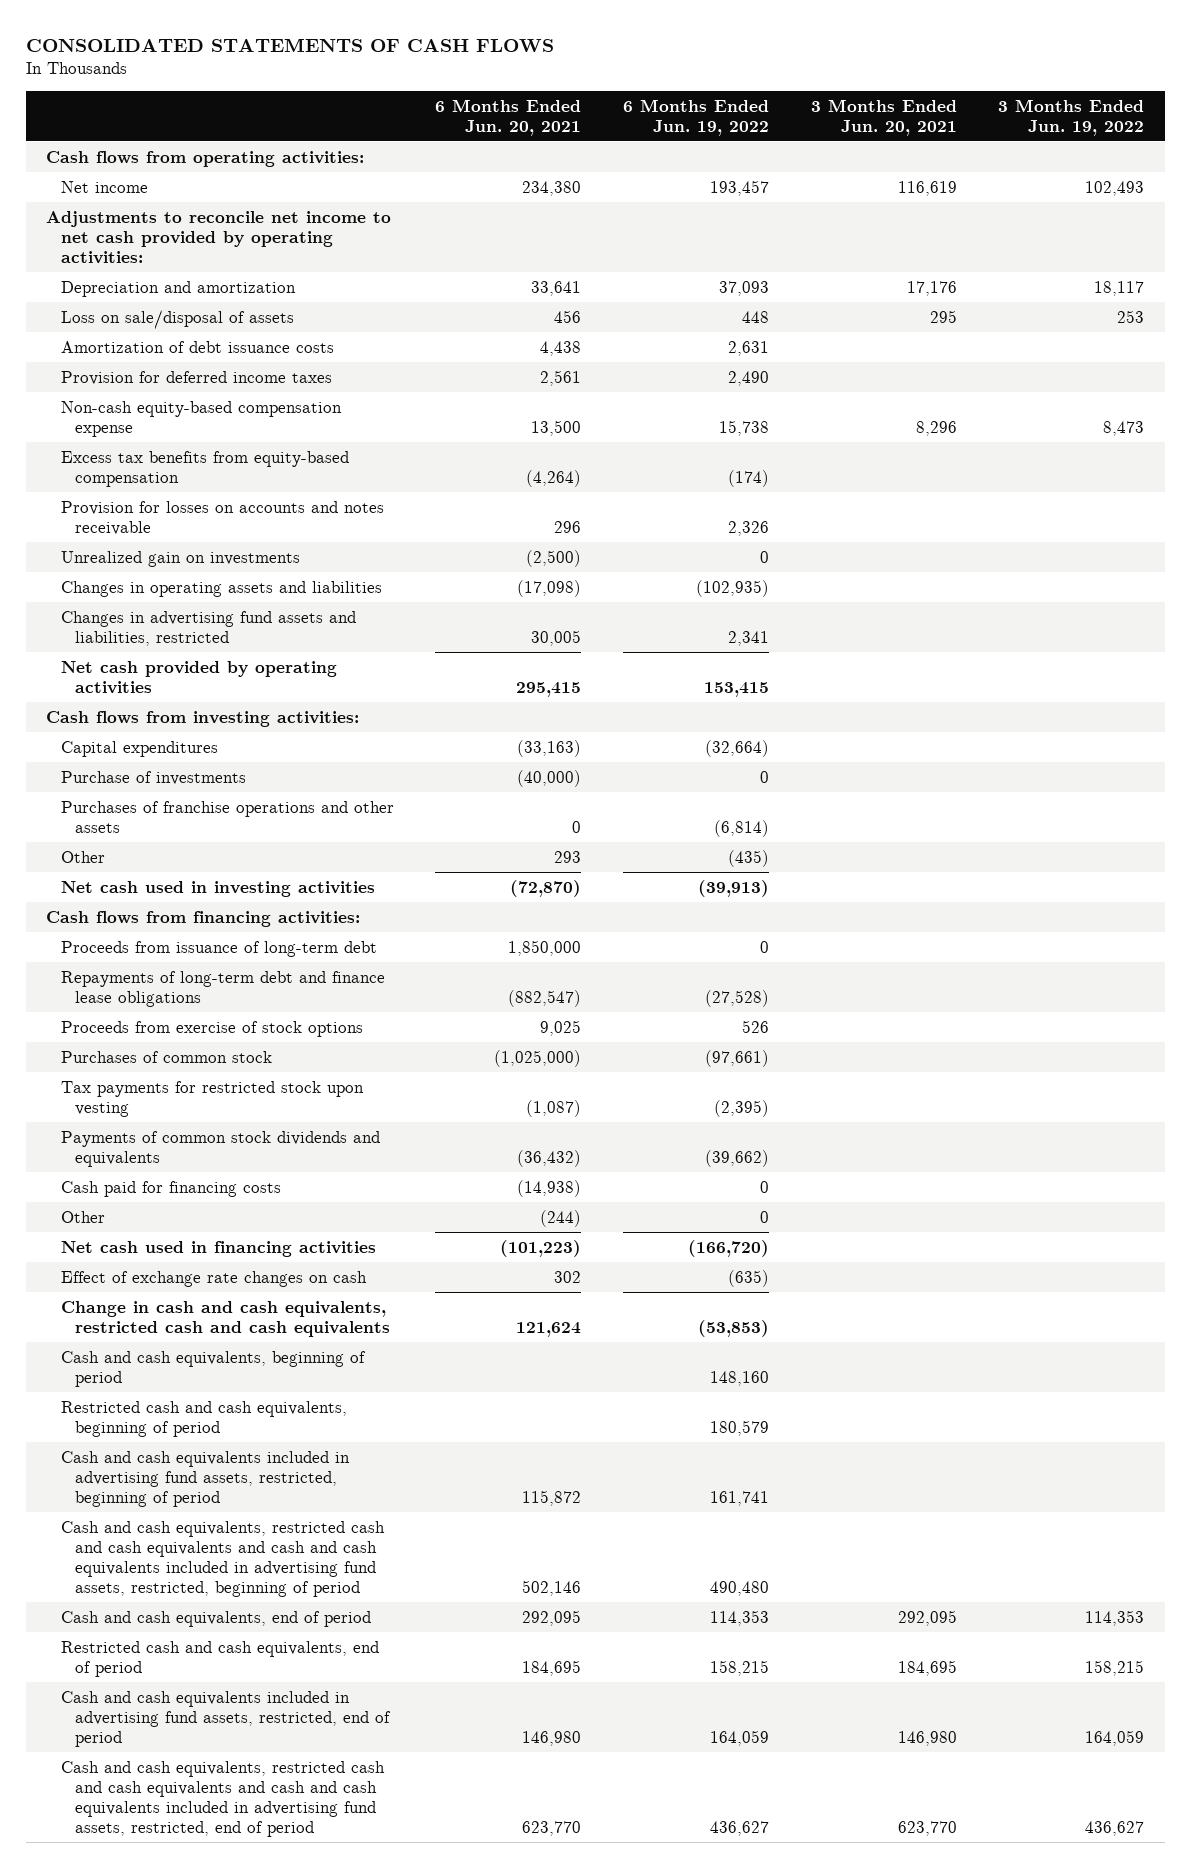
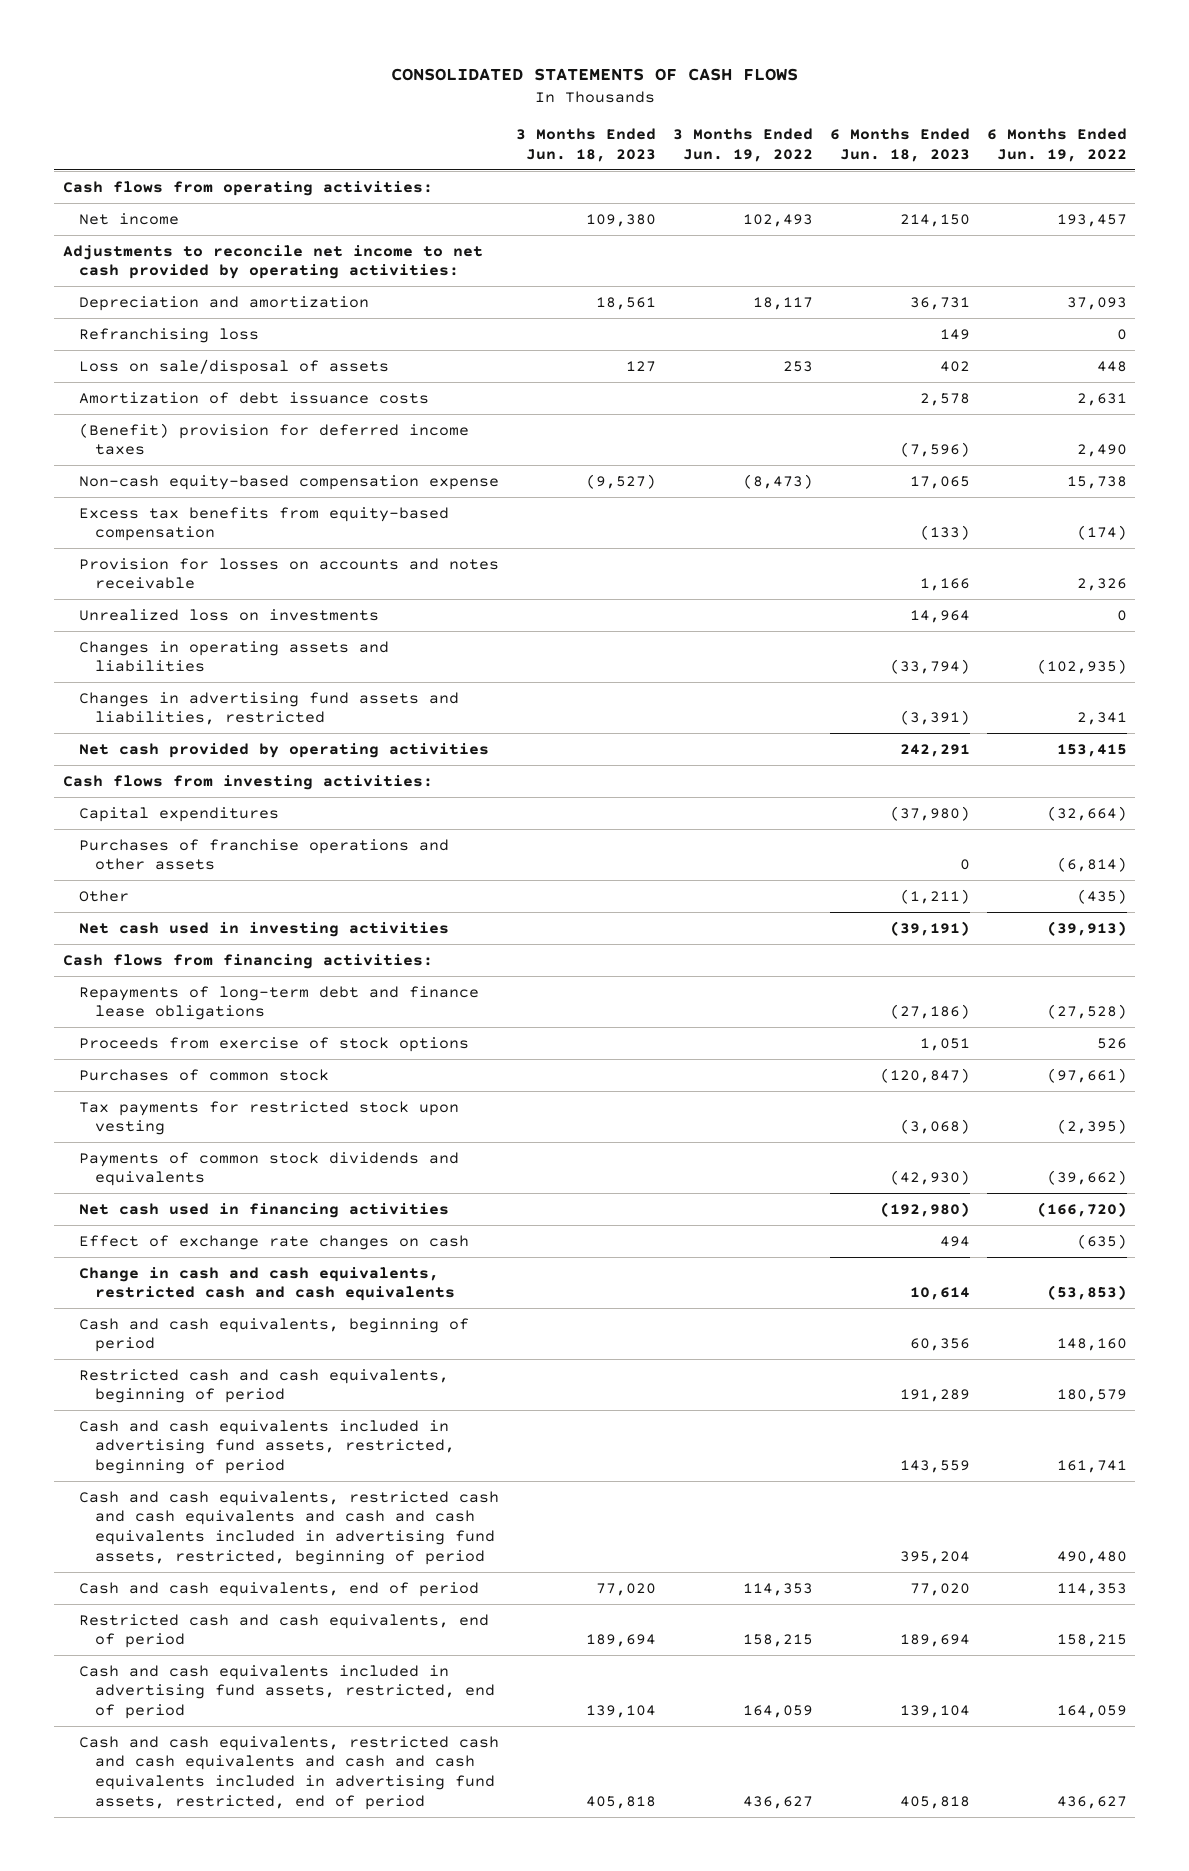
[435,98,582,136] 6 Months Ended Jun. 20, 2021 -> none
[810,98,957,136] 3 Months Ended Jun. 20, 2021 -> none
none -> [515,128,656,162] 3 Months Ended Jun. 18, 2023
none -> [829,128,970,162] 6 Months Ended Jun. 18, 2023
none -> [78,327,259,343] Refranchising loss
[60,370,332,385] Provision for deferred income taxes -> [78,422,469,456] (Benefit) provision for deferred income taxes
[1103,420,1145,436] 8,473 -> [742,473,813,489] (8,473)
[60,550,300,567] Unrealized gain on investments -> [78,608,379,621] Unrealized loss on investments
[60,770,246,785] Purchase of investments -> none
[60,940,377,957] Proceeds from issuance of long-term debt -> none
[60,1180,281,1197] Cash paid for financing costs -> none
[60,1210,105,1223] Other -> none

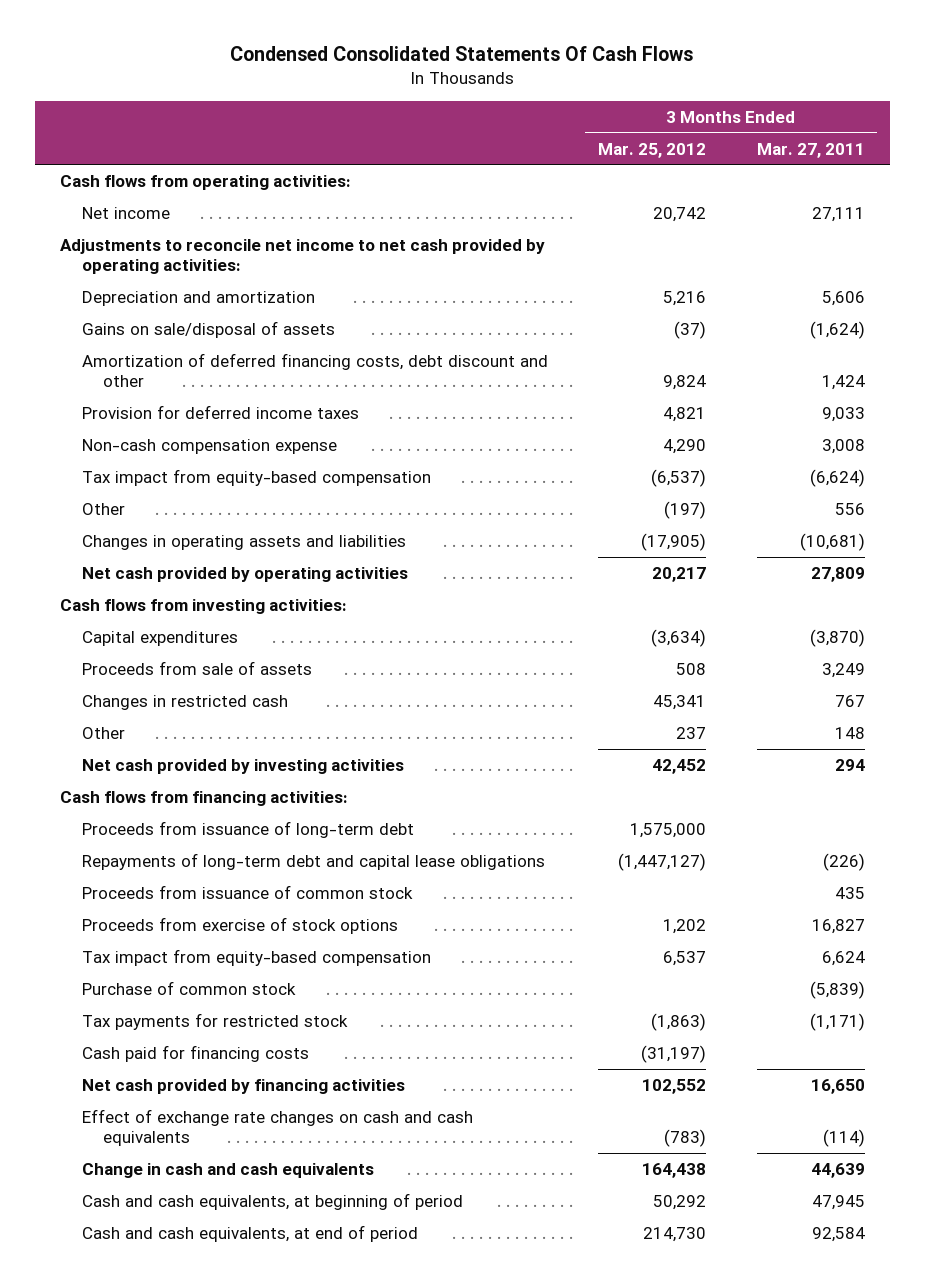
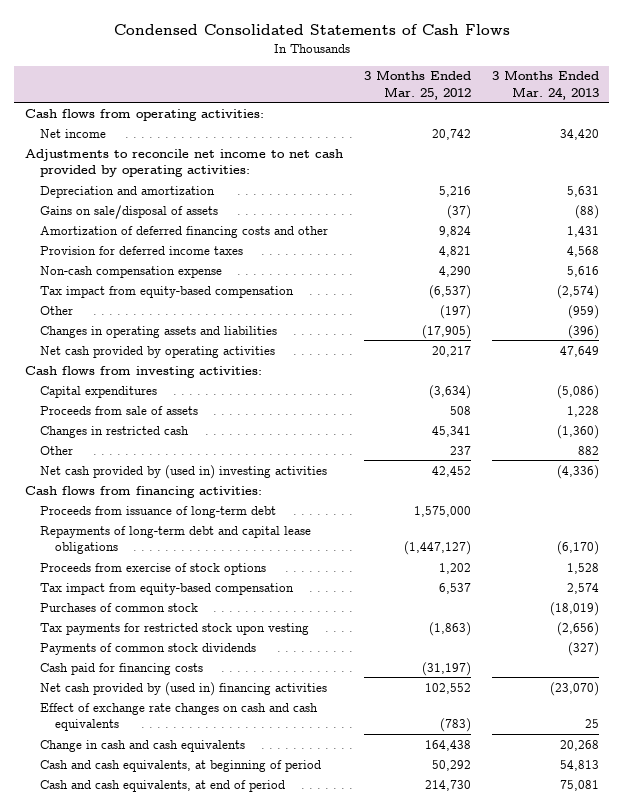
[230,46,694,62] Condensed Consolidated Statements Of Cash Flows -> [113,23,510,35] Condensed Consolidated Statements of Cash Flows
[756,142,865,158] Mar. 27, 2011 -> none
none -> [491,70,599,100] 3 Months Ended Mar. 24, 2013
[81,352,548,388] Amortization of deferred financing costs, debt discount and other -> [40,225,329,238] Amortization of deferred financing costs and other
[81,758,404,774] Net cash provided by investing activities -> [40,464,328,479] Net cash provided by (used in) investing activities
[81,884,413,899] Proceeds from issuance of common stock -> none
[81,980,296,995] Purchase of common stock -> [40,602,199,612] Purchases of common stock
[81,1012,348,1030] Tax payments for restricted stock -> [40,622,310,635] Tax payments for restricted stock upon vesting
none -> [40,642,257,655] Payments of common stock dividends
[81,1078,405,1094] Net cash provided by financing activities -> [40,681,328,696] Net cash provided by (used in) financing activities

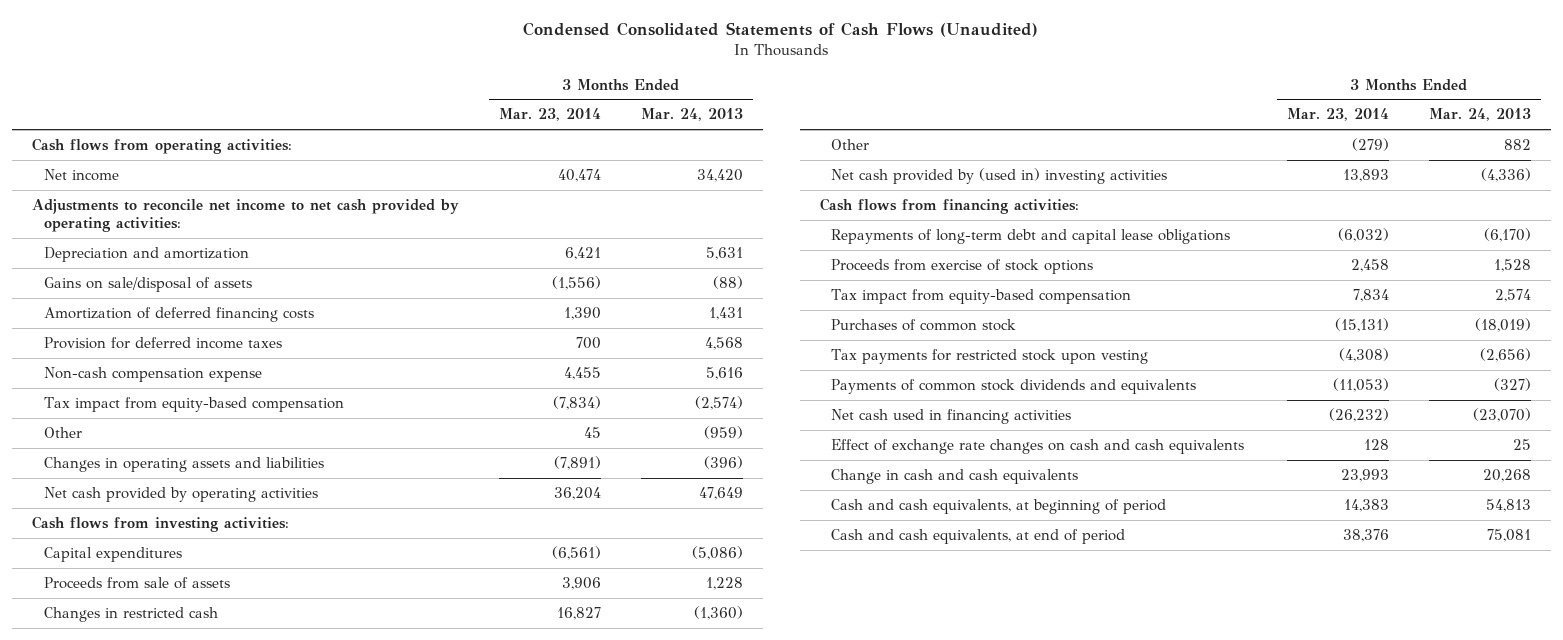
[113,23,510,35] Condensed Consolidated Statements of Cash Flows -> [523,22,1039,38] Condensed Consolidated Statements of Cash Flows (Unaudited)
[363,70,471,100] 3 Months Ended Mar. 25, 2012 -> none
none -> [499,108,602,122] Mar. 23, 2014
[40,225,329,238] Amortization of deferred financing costs and other -> [43,306,314,322] Amortization of deferred financing costs
[40,505,277,518] Proceeds from issuance of long-term debt -> none
[40,662,204,675] Cash paid for financing costs -> none
[40,642,257,655] Payments of common stock dividends -> [831,378,1197,394] Payments of common stock dividends and equivalents
[40,681,328,696] Net cash provided by (used in) financing activities -> [831,408,1072,424] Net cash used in financing activities

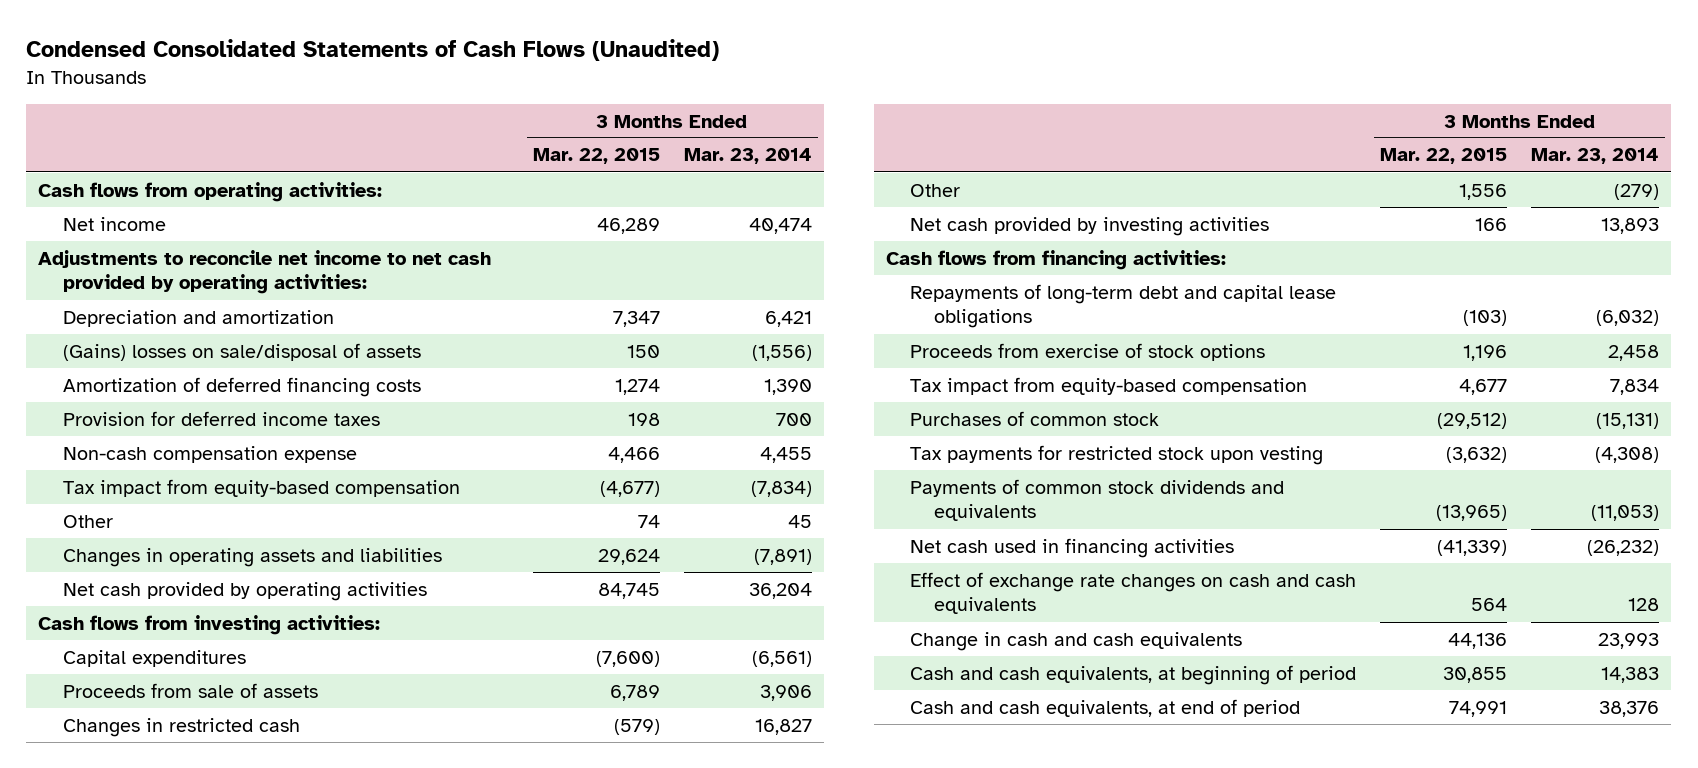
[640,108,743,122] Mar. 24, 2013 -> none
none -> [532,148,660,165] Mar. 22, 2015
[43,276,252,292] Gains on sale/disposal of assets -> [62,342,421,361] (Gains) losses on sale/disposal of assets
[831,167,1168,184] Net cash provided by (used in) investing activities -> [910,216,1270,236] Net cash provided by investing activities

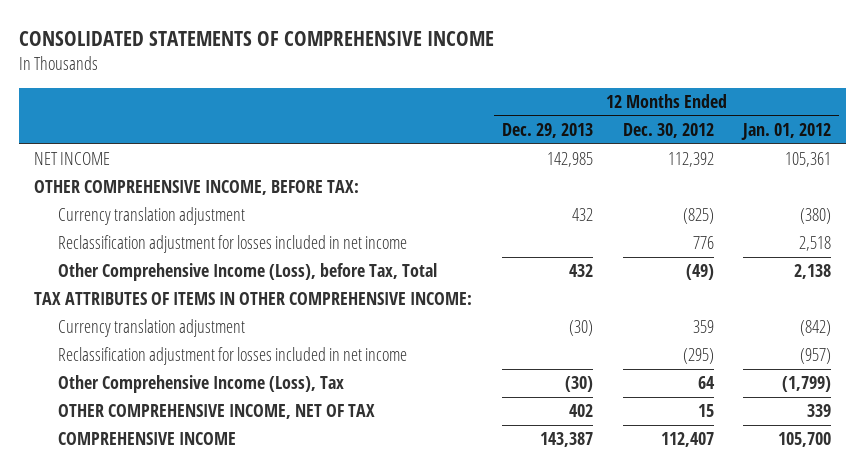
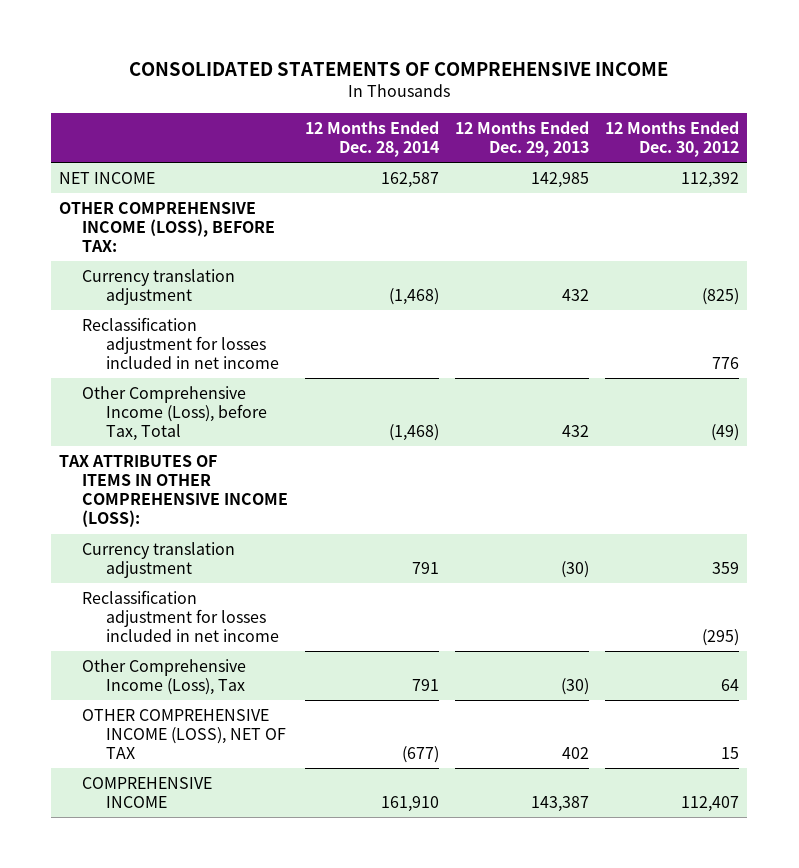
[741,123,832,141] Jan. 01, 2012 -> none
none -> [304,121,439,158] 12 Months Ended Dec. 28, 2014
[34,180,360,196] OTHER COMPREHENSIVE INCOME, BEFORE TAX: -> [59,201,276,253] OTHER COMPREHENSIVE INCOME (LOSS), BEFORE TAX:
[34,292,473,306] TAX ATTRIBUTES OF ITEMS IN OTHER COMPREHENSIVE INCOME: -> [59,454,289,528] TAX ATTRIBUTES OF ITEMS IN OTHER COMPREHENSIVE INCOME (LOSS):
[57,404,375,420] OTHER COMPREHENSIVE INCOME, NET OF TAX -> [82,708,286,760] OTHER COMPREHENSIVE INCOME (LOSS), NET OF TAX

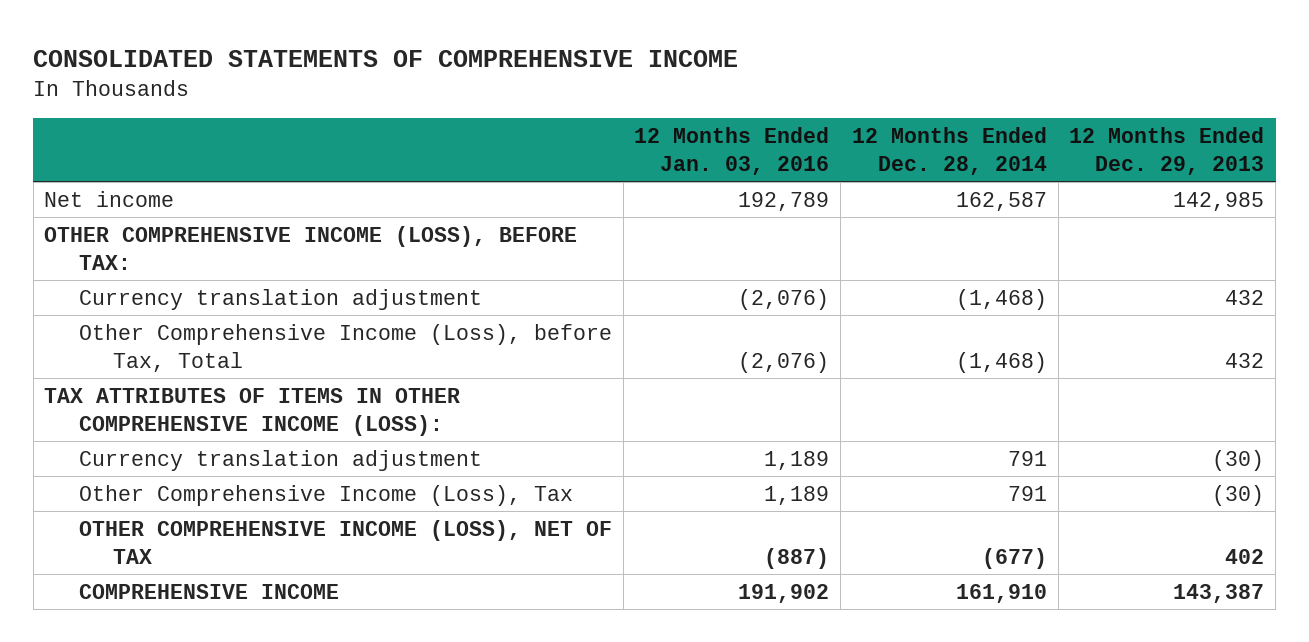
[605,121,740,158] 12 Months Ended Dec. 30, 2012 -> none
none -> [634,126,830,175] 12 Months Ended Jan. 03, 2016
[59,171,156,184] NET INCOME -> [44,190,175,207] Net income
[82,316,279,370] Reclassification adjustment for losses included in net income -> none
[82,589,279,643] Reclassification adjustment for losses included in net income -> none

